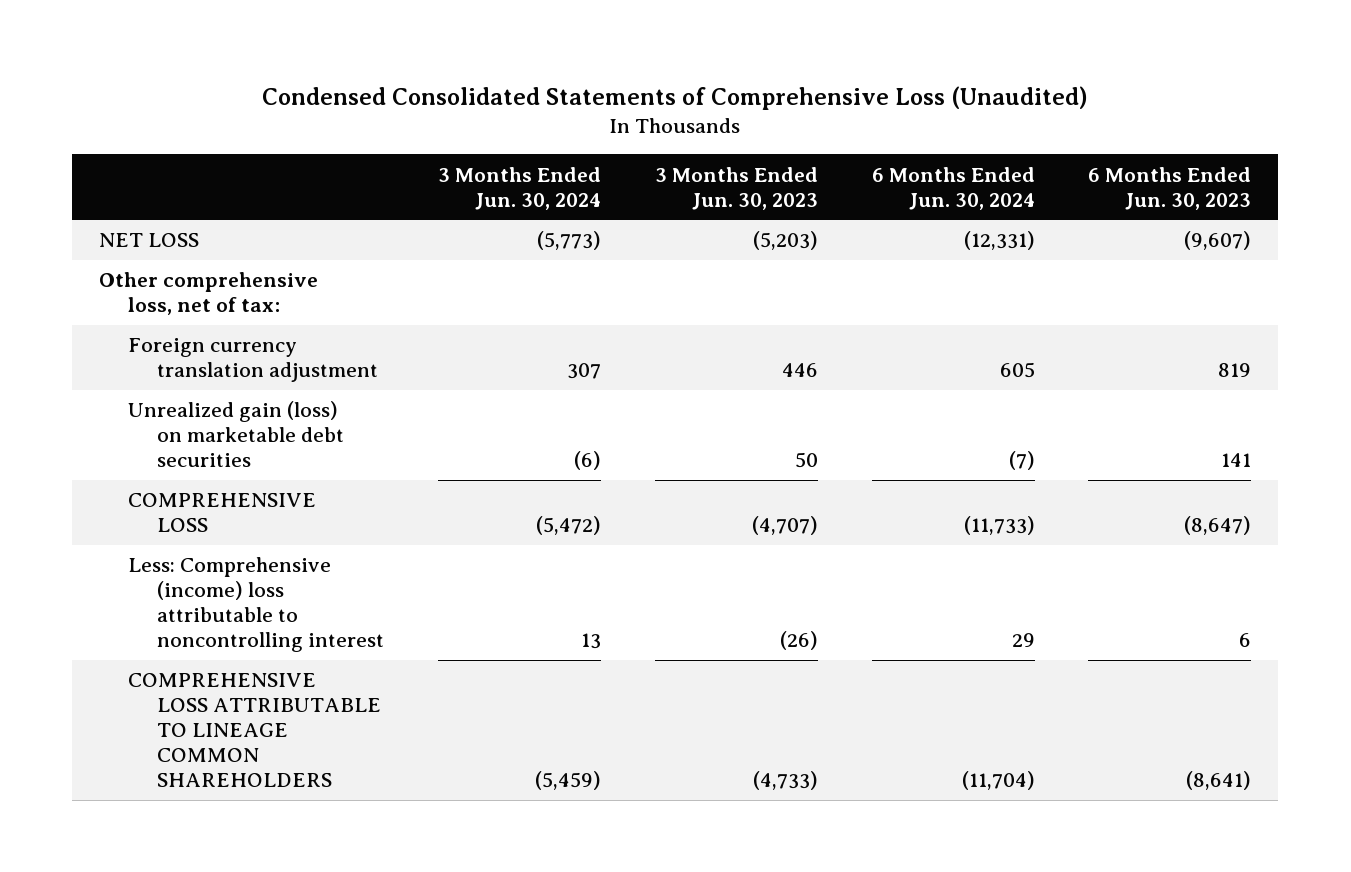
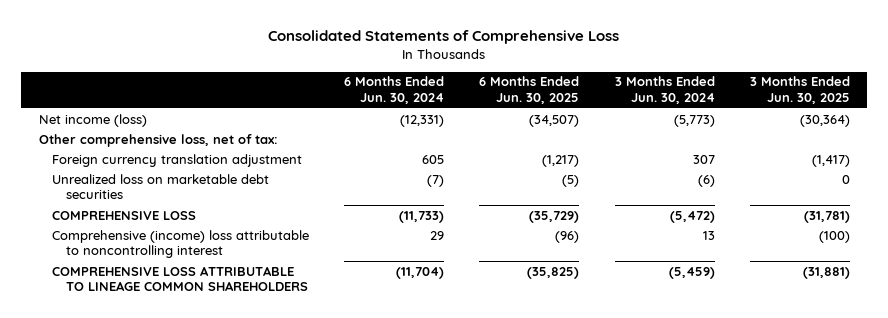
[262,86,1089,111] Condensed Consolidated Statements of Comprehensive Loss (Unaudited) -> [268,30,620,45] Consolidated Statements of Comprehensive Loss
[654,166,818,210] 3 Months Ended Jun. 30, 2023 -> none
[1088,166,1252,210] 6 Months Ended Jun. 30, 2023 -> none
none -> [479,76,580,105] 6 Months Ended Jun. 30, 2025
none -> [749,76,850,105] 3 Months Ended Jun. 30, 2025
[99,233,200,248] NET LOSS -> [38,113,147,127] Net income (loss)
[128,401,345,468] Unrealized gain (loss) on marketable debt securities -> [52,173,270,200] Unrealized loss on marketable debt securities
[128,557,385,653] Less: Comprehensive (income) loss attributable to noncontrolling interest -> [52,229,310,259] Comprehensive (income) loss attributable to noncontrolling interest

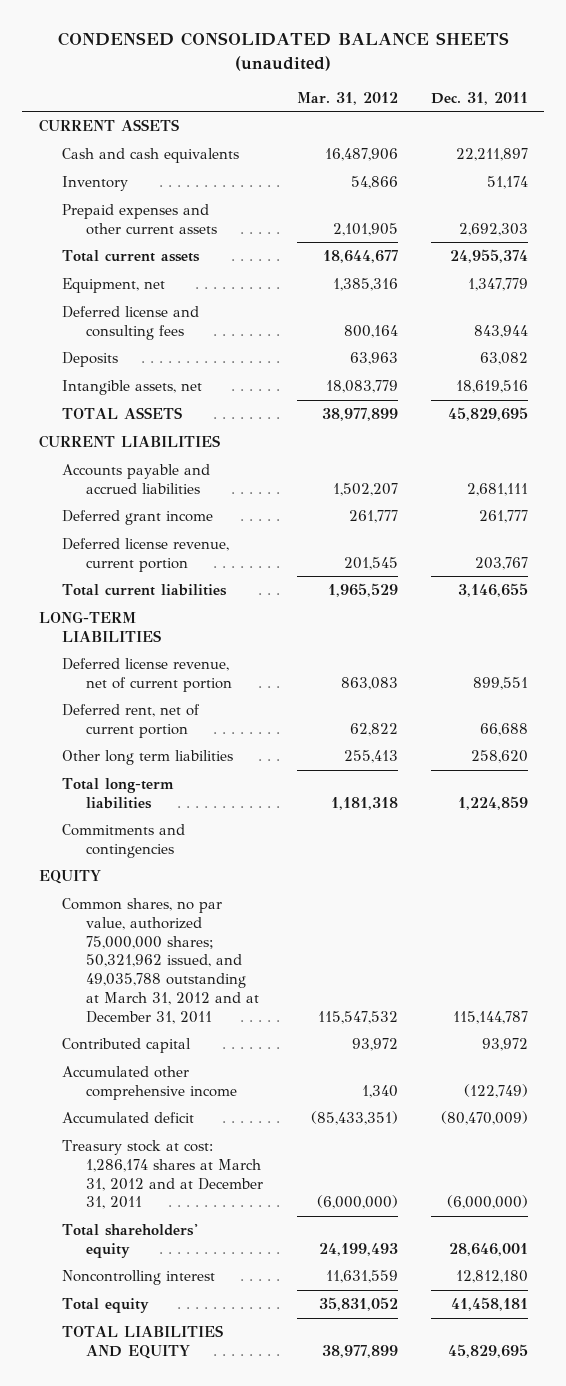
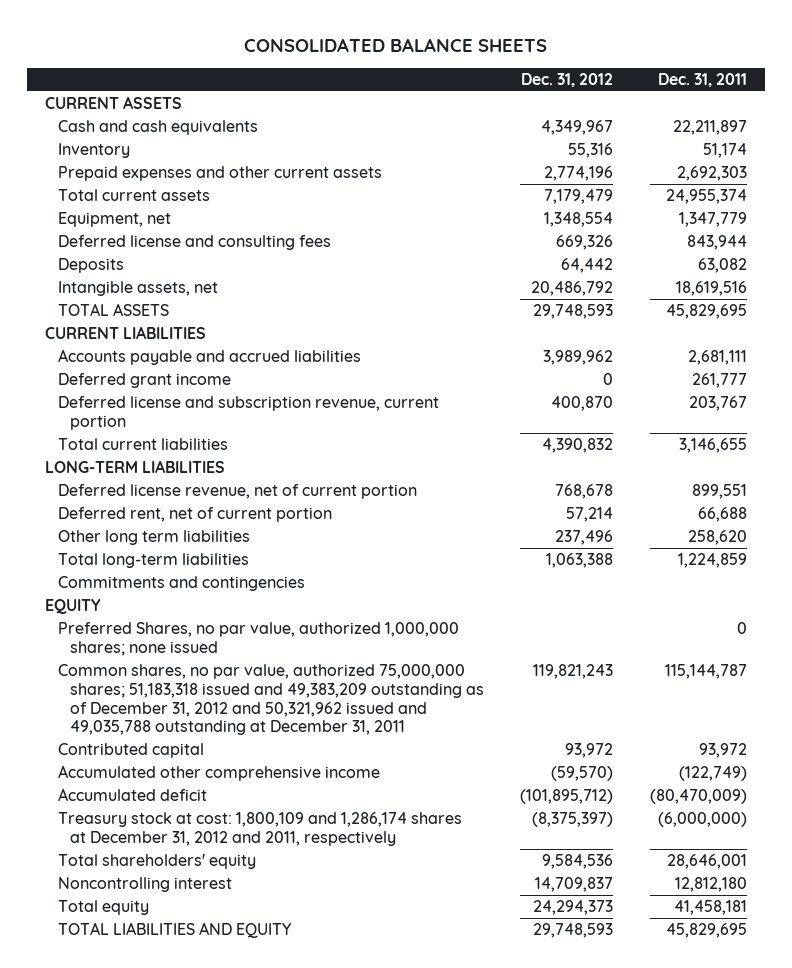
[58,32,510,71] CONDENSED CONSOLIDATED BALANCE SHEETS (unaudited) -> [243,37,547,52] CONSOLIDATED BALANCE SHEETS
[296,91,398,105] Mar. 31, 2012 -> none
none -> [521,72,614,87] Dec. 31, 2012
[62,538,230,572] Deferred license revenue, current portion -> [57,396,439,430] Deferred license and subscription revenue, current portion
none -> [57,622,459,656] Preferred Shares, no par value, authorized 1,000,000 shares; none issued
[62,898,260,1024] Common shares, no par value, authorized 75,000,000 shares; 50,321,962 issued, and 49,035,788 outstanding at March 31, 2012 and at December 31, 2011 -> [57,664,485,736] Common shares, no par value, authorized 75,000,000 shares; 51,183,318 issued and 49,383,209 outstanding as of December 31, 2012 and 50,321,962 issued and 49,035,788 outstanding at December 31, 2011
[62,1140,264,1210] Treasury stock at cost: 1,286,174 shares at March 31, 2012 and at December 31, 2011 -> [57,812,462,846] Treasury stock at cost: 1,800,109 and 1,286,174 shares at December 31, 2012 and 2011, respectively

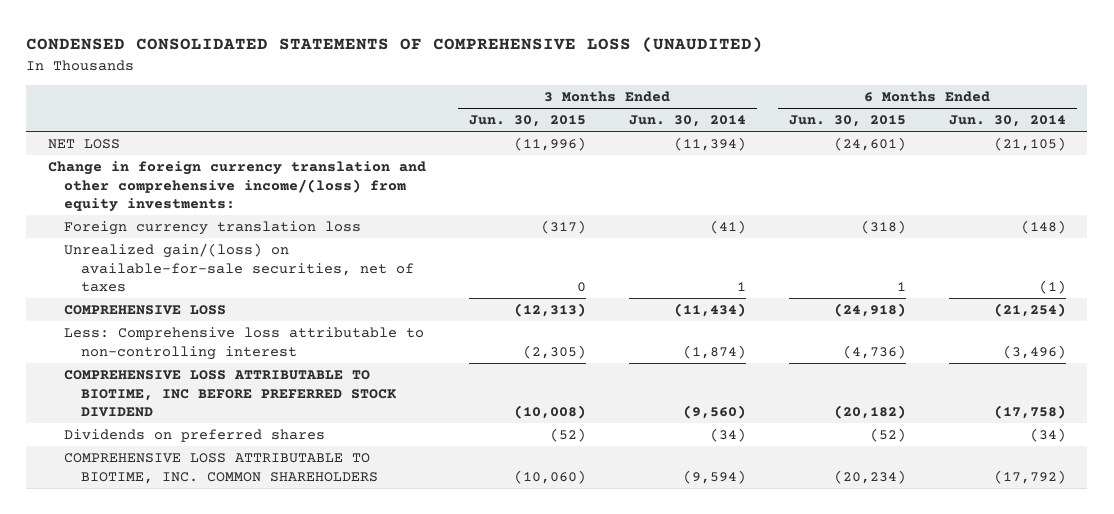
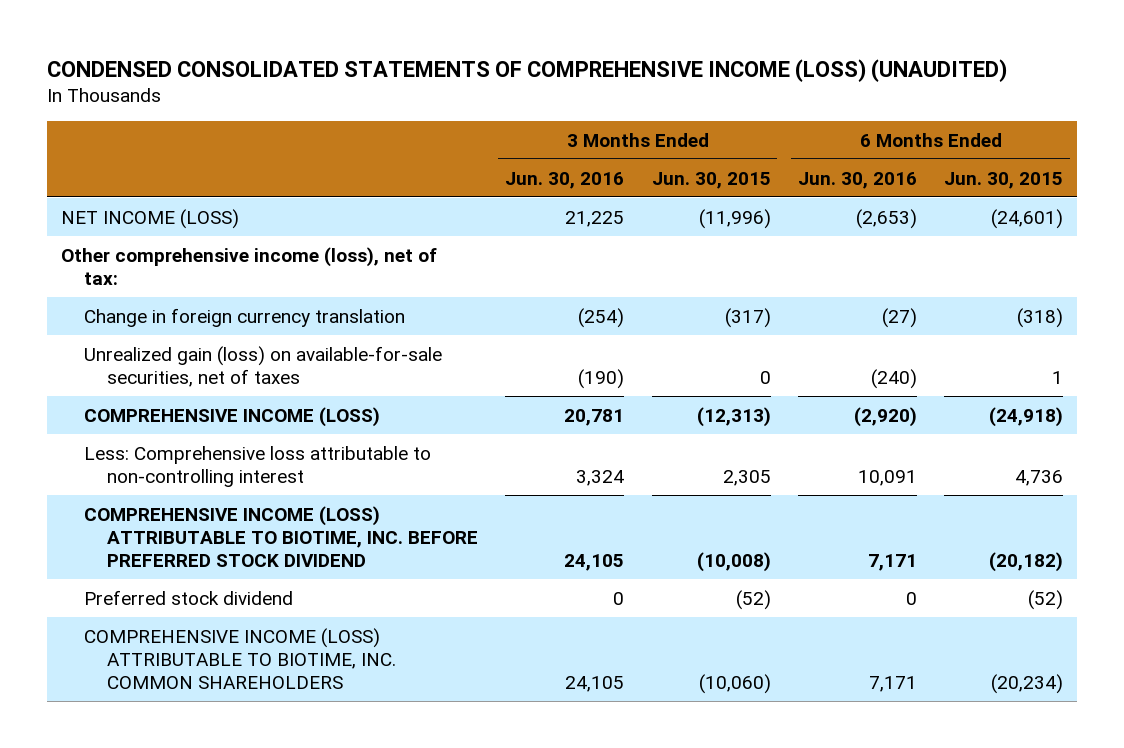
[26,37,764,54] CONDENSED CONSOLIDATED STATEMENTS OF COMPREHENSIVE LOSS (UNAUDITED) -> [47,58,1008,82] CONDENSED CONSOLIDATED STATEMENTS OF COMPREHENSIVE INCOME (LOSS) (UNAUDITED)
[628,115,746,128] Jun. 30, 2014 -> none
[948,115,1066,128] Jun. 30, 2014 -> none
none -> [505,171,625,189] Jun. 30, 2016
none -> [798,171,918,189] Jun. 30, 2016
[47,161,426,213] Change in foreign currency translation and other comprehensive income/(loss) from equity investments: -> none
[47,139,120,150] NET LOSS -> [60,208,239,229] NET INCOME (LOSS)
none -> [60,246,437,285] Other comprehensive income (loss), net of tax:
[64,221,362,236] Foreign currency translation loss -> [83,307,405,327] Change in foreign currency translation
[64,243,414,293] Unrealized gain/(loss) on available-for-sale securities, net of taxes -> [83,345,442,387] Unrealized gain (loss) on available-for-sale securities, net of taxes
[64,305,227,316] COMPREHENSIVE LOSS -> [83,406,380,427] COMPREHENSIVE INCOME (LOSS)
[522,344,586,359] (2,305) -> [722,469,771,486] 2,305
[842,344,906,359] (4,736) -> [1015,469,1064,486] 4,736
[64,370,396,418] COMPREHENSIVE LOSS ATTRIBUTABLE TO BIOTIME, INC BEFORE PREFERRED STOCK DIVIDEND -> [83,505,478,568] COMPREHENSIVE INCOME (LOSS) ATTRIBUTABLE TO BIOTIME, INC. BEFORE PREFERRED STOCK DIVIDEND
[64,429,326,443] Dividends on preferred shares -> [83,589,293,605] Preferred stock dividend
[64,453,378,484] COMPREHENSIVE LOSS ATTRIBUTABLE TO BIOTIME, INC. COMMON SHAREHOLDERS -> [83,627,396,690] COMPREHENSIVE INCOME (LOSS) ATTRIBUTABLE TO BIOTIME, INC. COMMON SHAREHOLDERS

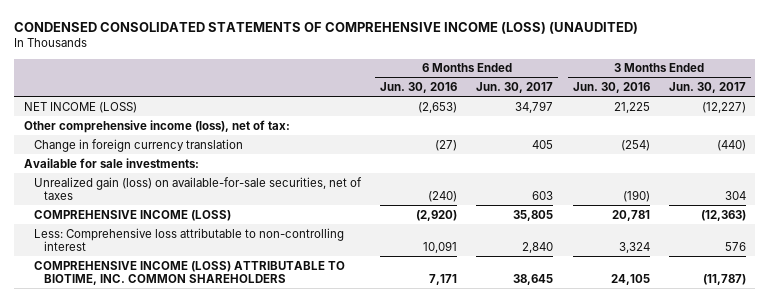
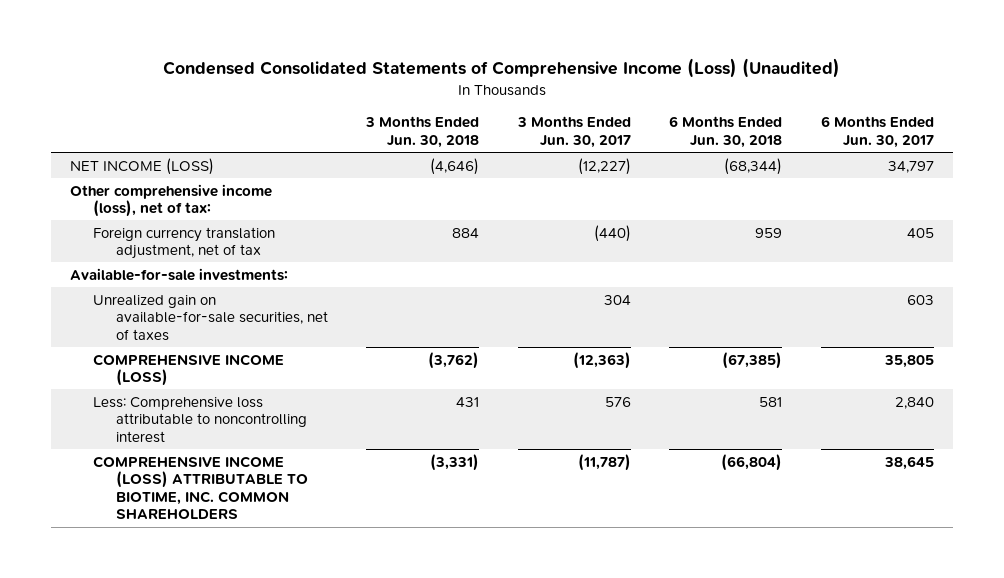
[14,21,639,34] CONDENSED CONSOLIDATED STATEMENTS OF COMPREHENSIVE INCOME (LOSS) (UNAUDITED) -> [163,58,841,79] Condensed Consolidated Statements of Comprehensive Income (Loss) (Unaudited)
[380,81,458,93] Jun. 30, 2016 -> none
[572,81,650,93] Jun. 30, 2016 -> none
none -> [365,116,480,148] 3 Months Ended Jun. 30, 2018
none -> [669,116,783,148] 6 Months Ended Jun. 30, 2018
[33,138,243,152] Change in foreign currency translation -> [93,226,276,260] Foreign currency translation adjustment, net of tax
[23,157,199,168] Available for sale investments: -> [70,267,289,281] Available-for-sale investments:
[33,176,362,200] Unrealized gain (loss) on available-for-sale securities, net of taxes -> [93,294,328,341] Unrealized gain on available-for-sale securities, net of taxes
[33,227,344,251] Less: Comprehensive loss attributable to non-controlling interest -> [93,396,307,443] Less: Comprehensive loss attributable to noncontrolling interest

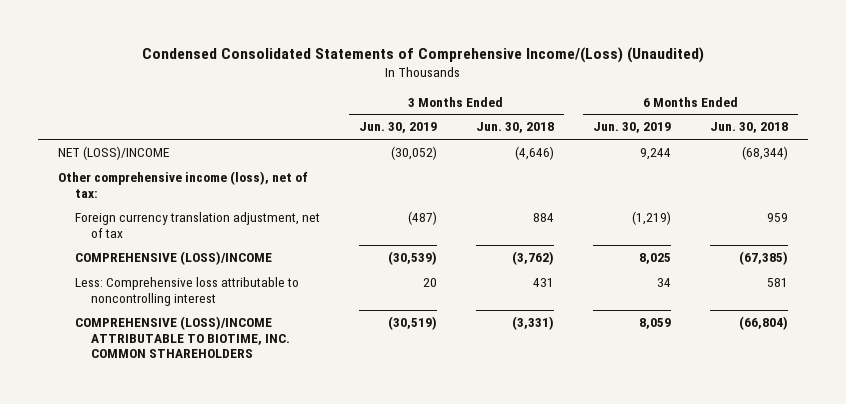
[163,58,841,79] Condensed Consolidated Statements of Comprehensive Income (Loss) (Unaudited) -> [141,46,704,63] Condensed Consolidated Statements of Comprehensive Income/(Loss) (Unaudited)
[516,116,631,148] 3 Months Ended Jun. 30, 2017 -> none
[821,116,935,148] 6 Months Ended Jun. 30, 2017 -> none
none -> [358,122,437,134] Jun. 30, 2019
none -> [592,122,671,134] Jun. 30, 2019
[70,157,215,175] NET INCOME (LOSS) -> [57,146,169,161] NET (LOSS)/INCOME
[70,267,289,281] Available-for-sale investments: -> none
[93,294,328,341] Unrealized gain on available-for-sale securities, net of taxes -> none
[93,353,285,387] COMPREHENSIVE INCOME (LOSS) -> [74,251,272,266] COMPREHENSIVE (LOSS)/INCOME
[93,455,308,520] COMPREHENSIVE INCOME (LOSS) ATTRIBUTABLE TO BIOTIME, INC. COMMON SHAREHOLDERS -> [74,316,291,359] COMPREHENSIVE (LOSS)/INCOME ATTRIBUTABLE TO BIOTIME, INC. COMMON STHAREHOLDERS

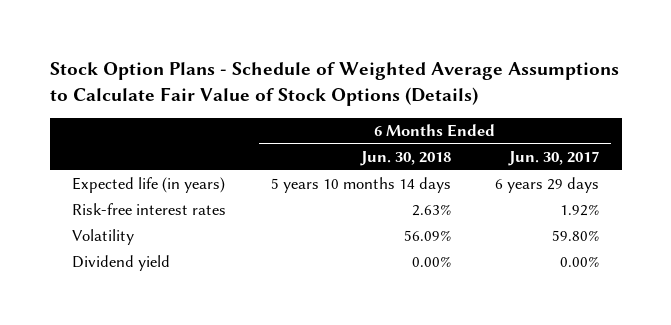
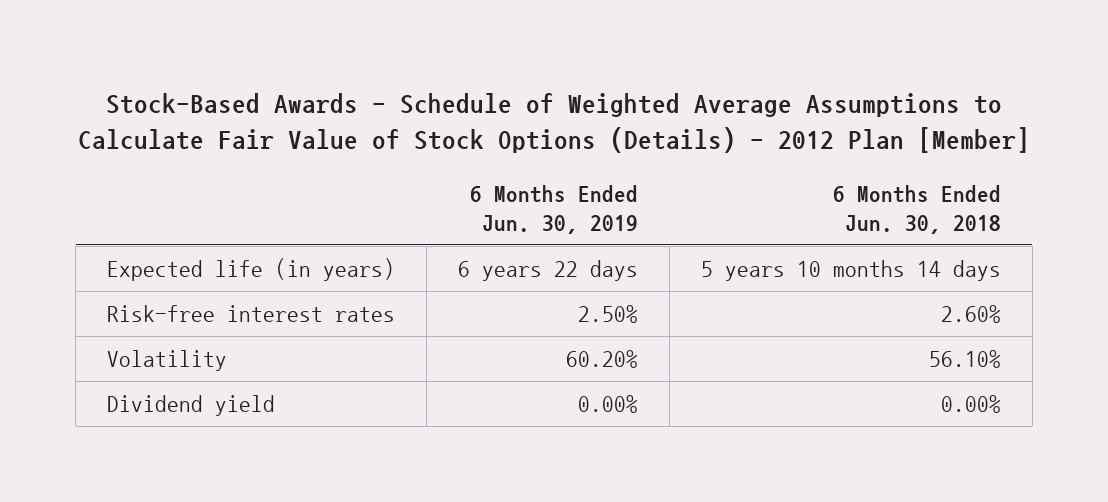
[49,62,619,107] Stock Option Plans - Schedule of Weighted Average Assumptions to Calculate Fair Value of Stock Options (Details) -> [78,92,1031,153] Stock-Based Awards - Schedule of Weighted Average Assumptions to Calculate Fair Value of Stock Options (Details) - 2012 Plan [Member]
[508,151,600,167] Jun. 30, 2017 -> none
none -> [470,184,639,234] 6 Months Ended Jun. 30, 2019
[411,204,451,217] 2.63% -> [940,305,1001,324] 2.60%
[403,230,451,242] 56.09% -> [928,350,1001,369] 56.10%

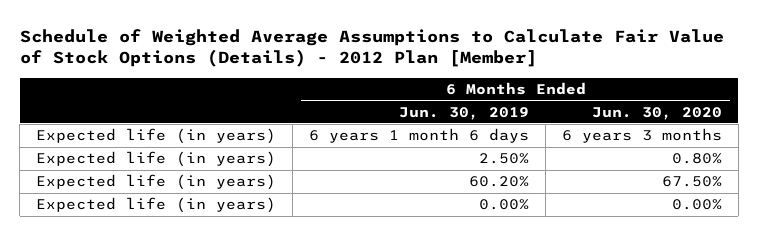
[78,92,1031,153] Stock-Based Awards - Schedule of Weighted Average Assumptions to Calculate Fair Value of Stock Options (Details) - 2012 Plan [Member] -> [19,28,724,68] Schedule of Weighted Average Assumptions to Calculate Fair Value of Stock Options (Details) - 2012 Plan [Member]
[832,184,1001,234] 6 Months Ended Jun. 30, 2018 -> none
none -> [591,106,722,120] Jun. 30, 2020
[458,260,639,282] 6 years 22 days -> [309,128,530,144] 6 years 1 month 6 days
[107,305,396,323] Risk-free interest rates -> [36,151,277,168] Expected life (in years)
[107,350,228,372] Volatility -> [36,174,277,191] Expected life (in years)
[107,395,276,417] Dividend yield -> [36,197,277,214] Expected life (in years)

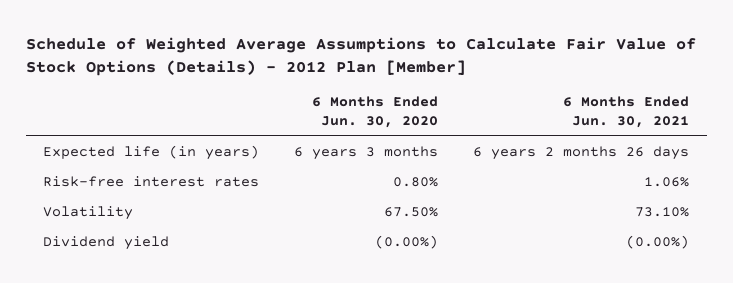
[399,106,530,120] Jun. 30, 2019 -> none
none -> [563,96,690,129] 6 Months Ended Jun. 30, 2021
[36,197,277,214] Expected life (in years) -> none
[36,151,277,168] Expected life (in years) -> [43,176,260,188] Risk-free interest rates
[36,174,277,191] Expected life (in years) -> [43,206,134,221] Volatility
none -> [43,236,170,251] Dividend yield

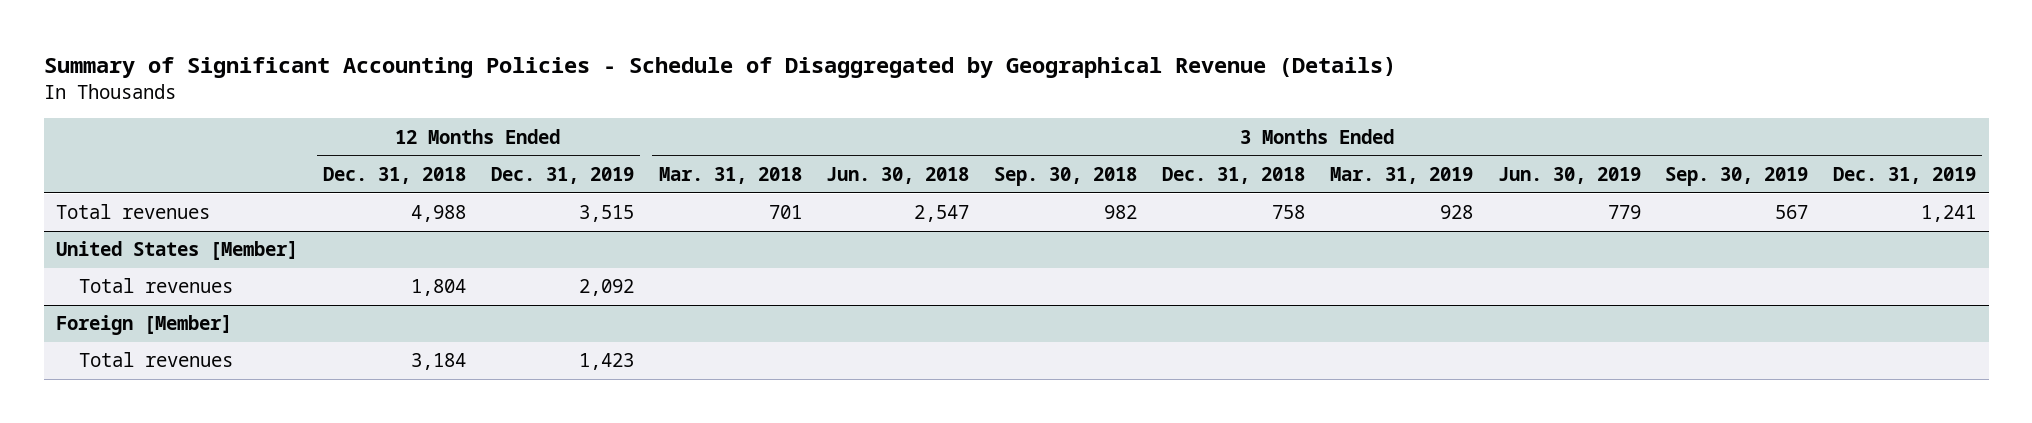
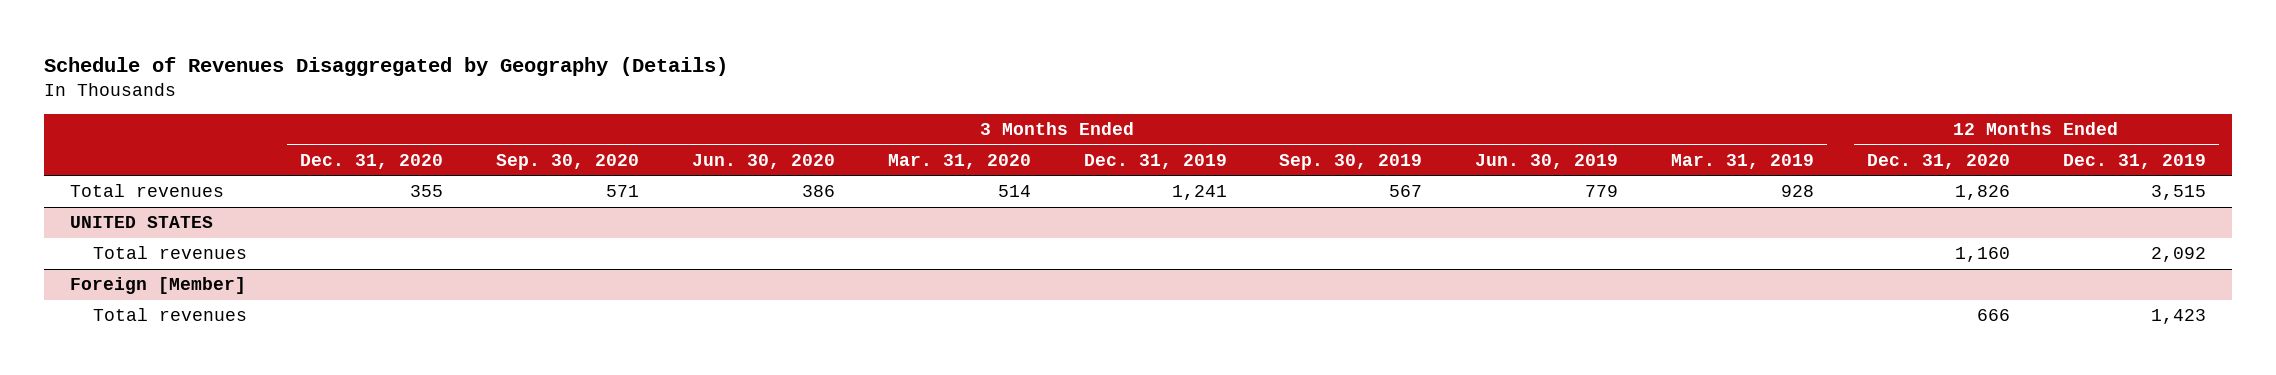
[43,57,1396,79] Summary of Significant Accounting Policies - Schedule of Disaggregated by Geographical Revenue (Details) -> [43,56,728,76] Schedule of Revenues Disaggregated by Geography (Details)
[322,166,466,184] Dec. 31, 2018 -> none
[658,166,802,184] Mar. 31, 2018 -> none
[826,166,970,184] Jun. 30, 2018 -> none
[994,166,1138,186] Sep. 30, 2018 -> none
[1161,166,1305,184] Dec. 31, 2018 -> none
none -> [300,153,444,169] Dec. 31, 2020
none -> [496,153,640,170] Sep. 30, 2020
none -> [691,153,835,169] Jun. 30, 2020
none -> [887,153,1031,169] Mar. 31, 2020
none -> [1867,153,2011,169] Dec. 31, 2020
[56,241,299,261] United States [Member] -> [70,216,214,229] UNITED STATES

